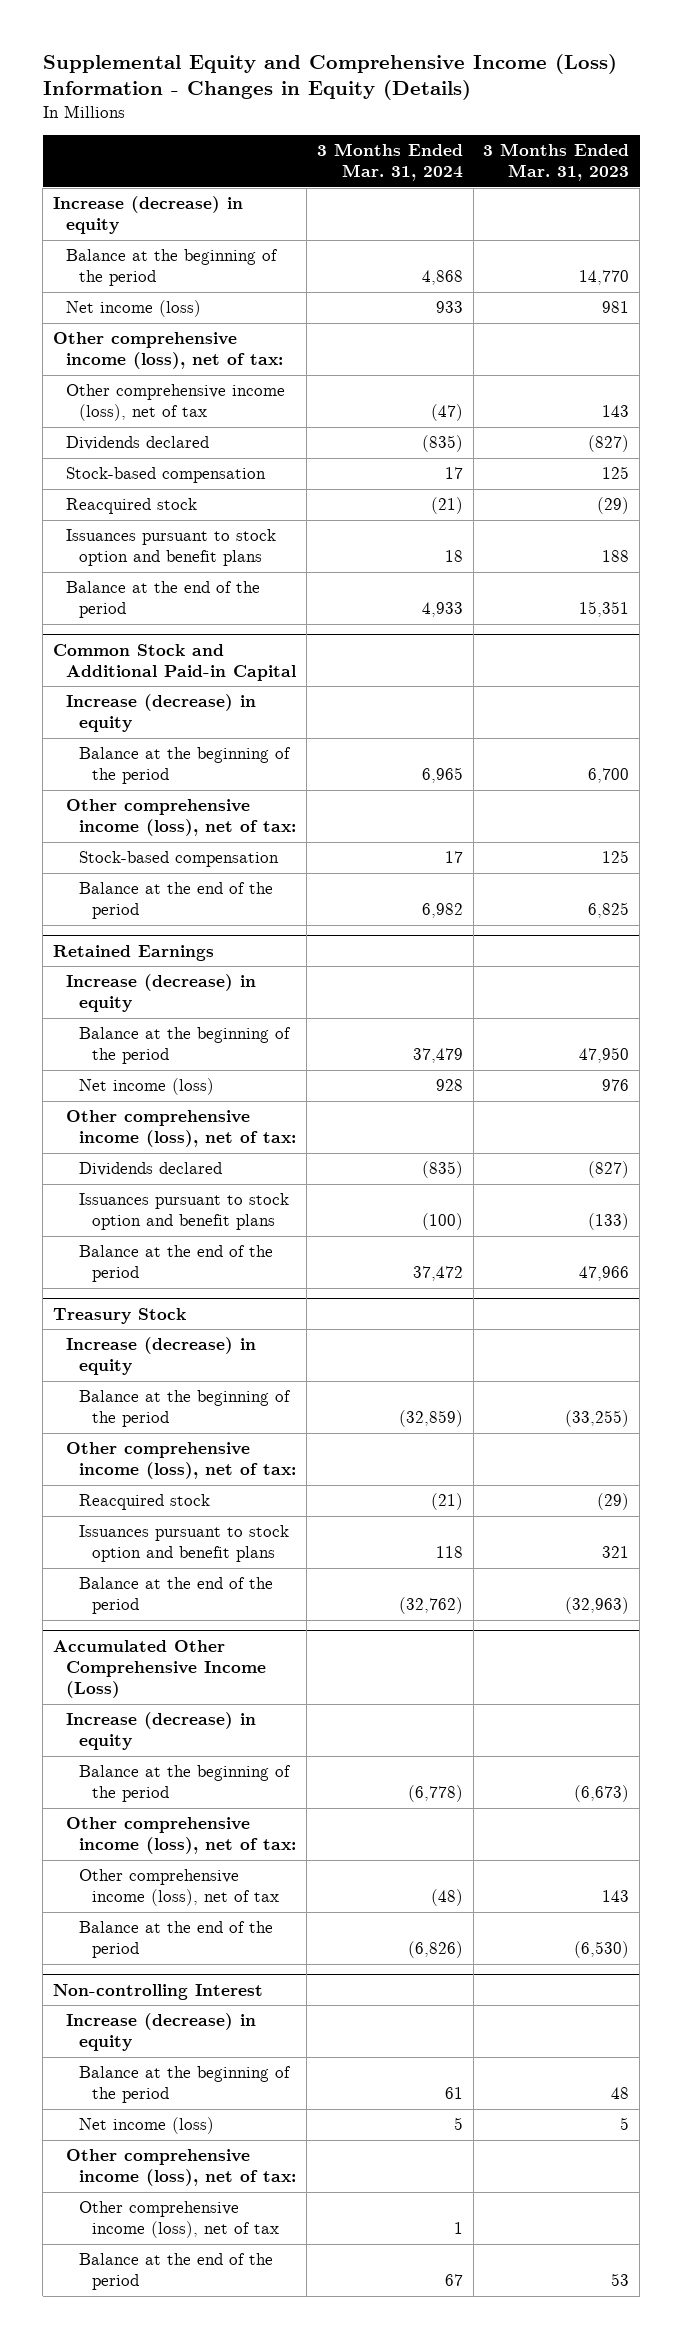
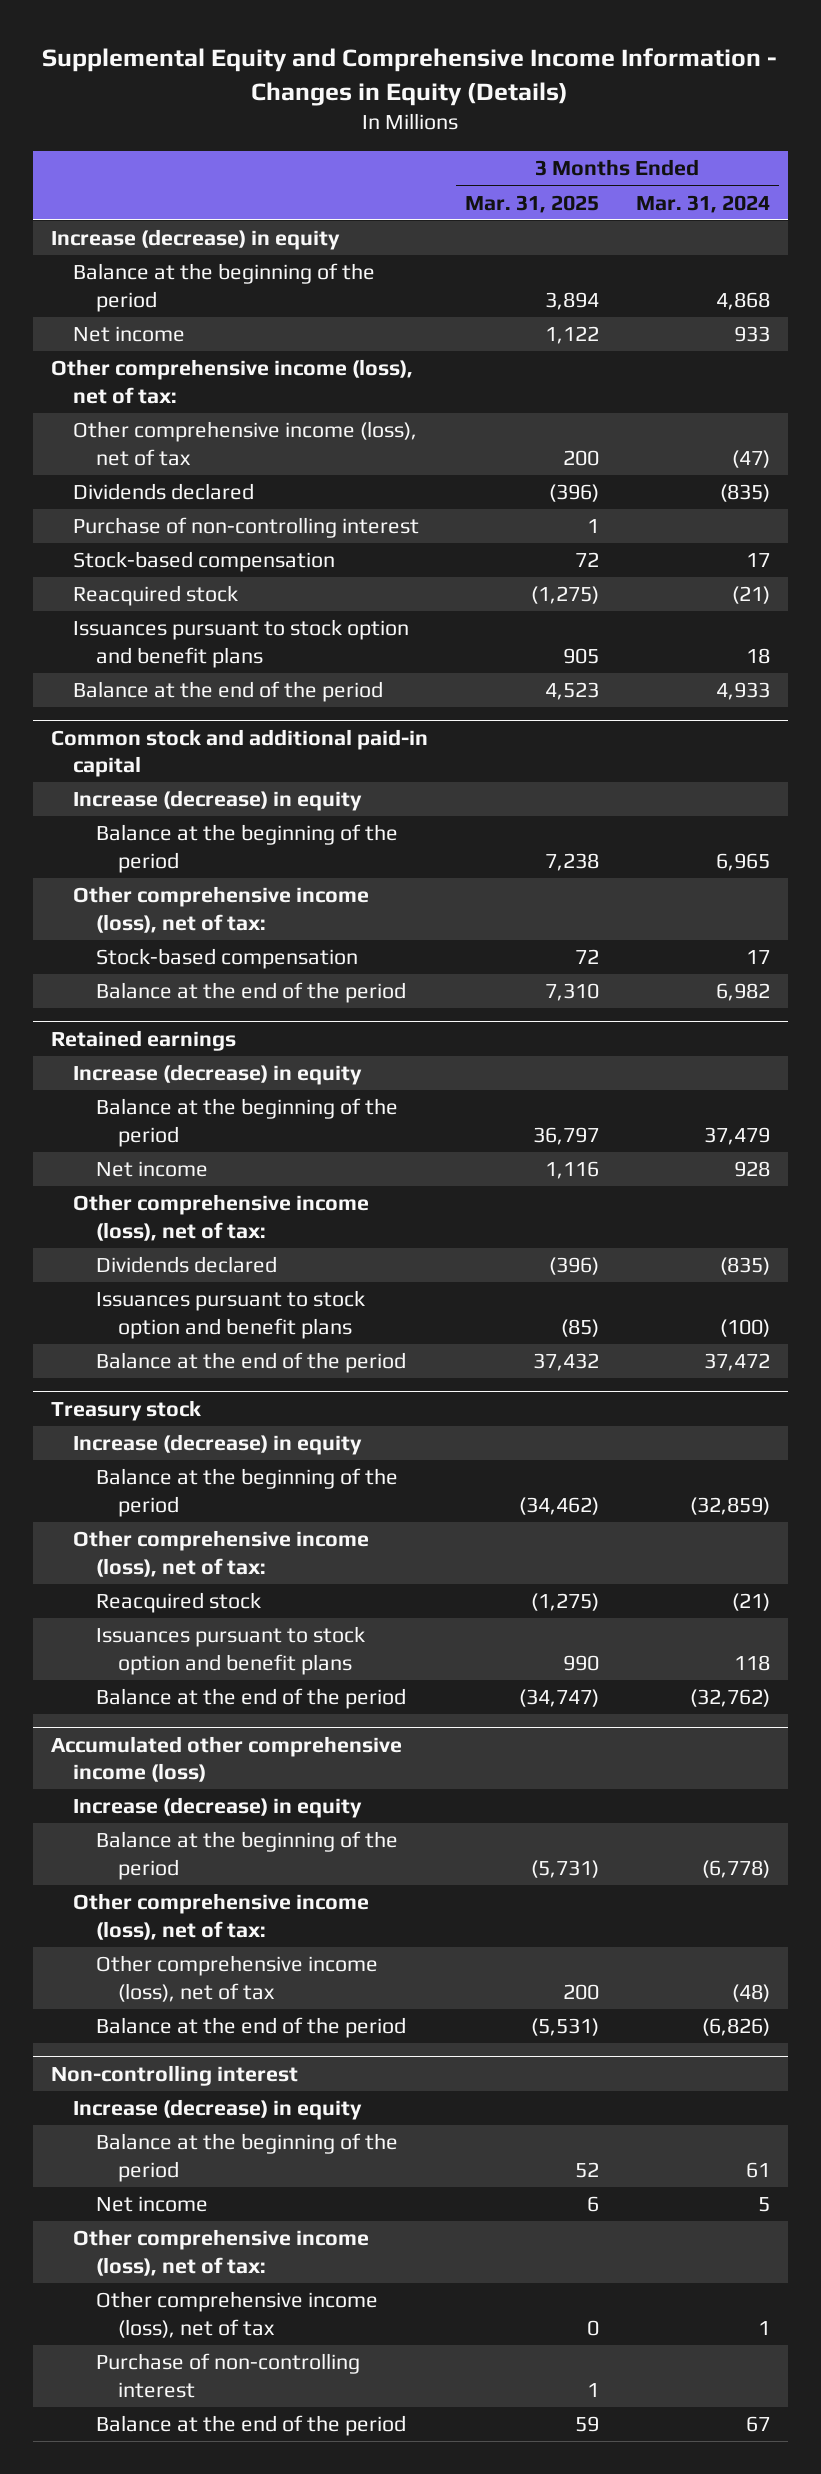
[42,53,617,101] Supplemental Equity and Comprehensive Income (Loss) Information - Changes in Equity (Details) -> [42,48,778,107] Supplemental Equity and Comprehensive Income Information - Changes in Equity (Details)
[483,143,630,182] 3 Months Ended Mar. 31, 2023 -> none
none -> [464,194,599,213] Mar. 31, 2025
[65,300,201,318] Net income (loss) -> [73,326,186,343] Net income
none -> [73,517,420,539] Purchase of non-controlling interest
[53,643,296,681] Common Stock and Additional Paid-in Capital -> [51,728,429,778] Common stock and additional paid-in capital
[53,944,215,961] Retained Earnings -> [51,1029,237,1051] Retained earnings
[78,1078,214,1096] Net income (loss) -> [95,1161,208,1178] Net income
[53,1307,187,1324] Treasury Stock -> [51,1399,202,1421] Treasury stock
[53,1639,266,1699] Accumulated Other Comprehensive Income (Loss) -> [51,1735,403,1783] Accumulated other comprehensive income (loss)
[53,1983,264,2000] Non-controlling Interest -> [51,2064,299,2086] Non-controlling interest
[78,2117,214,2135] Net income (loss) -> [95,2196,208,2213] Net income
none -> [95,2353,360,2398] Purchase of non-controlling interest

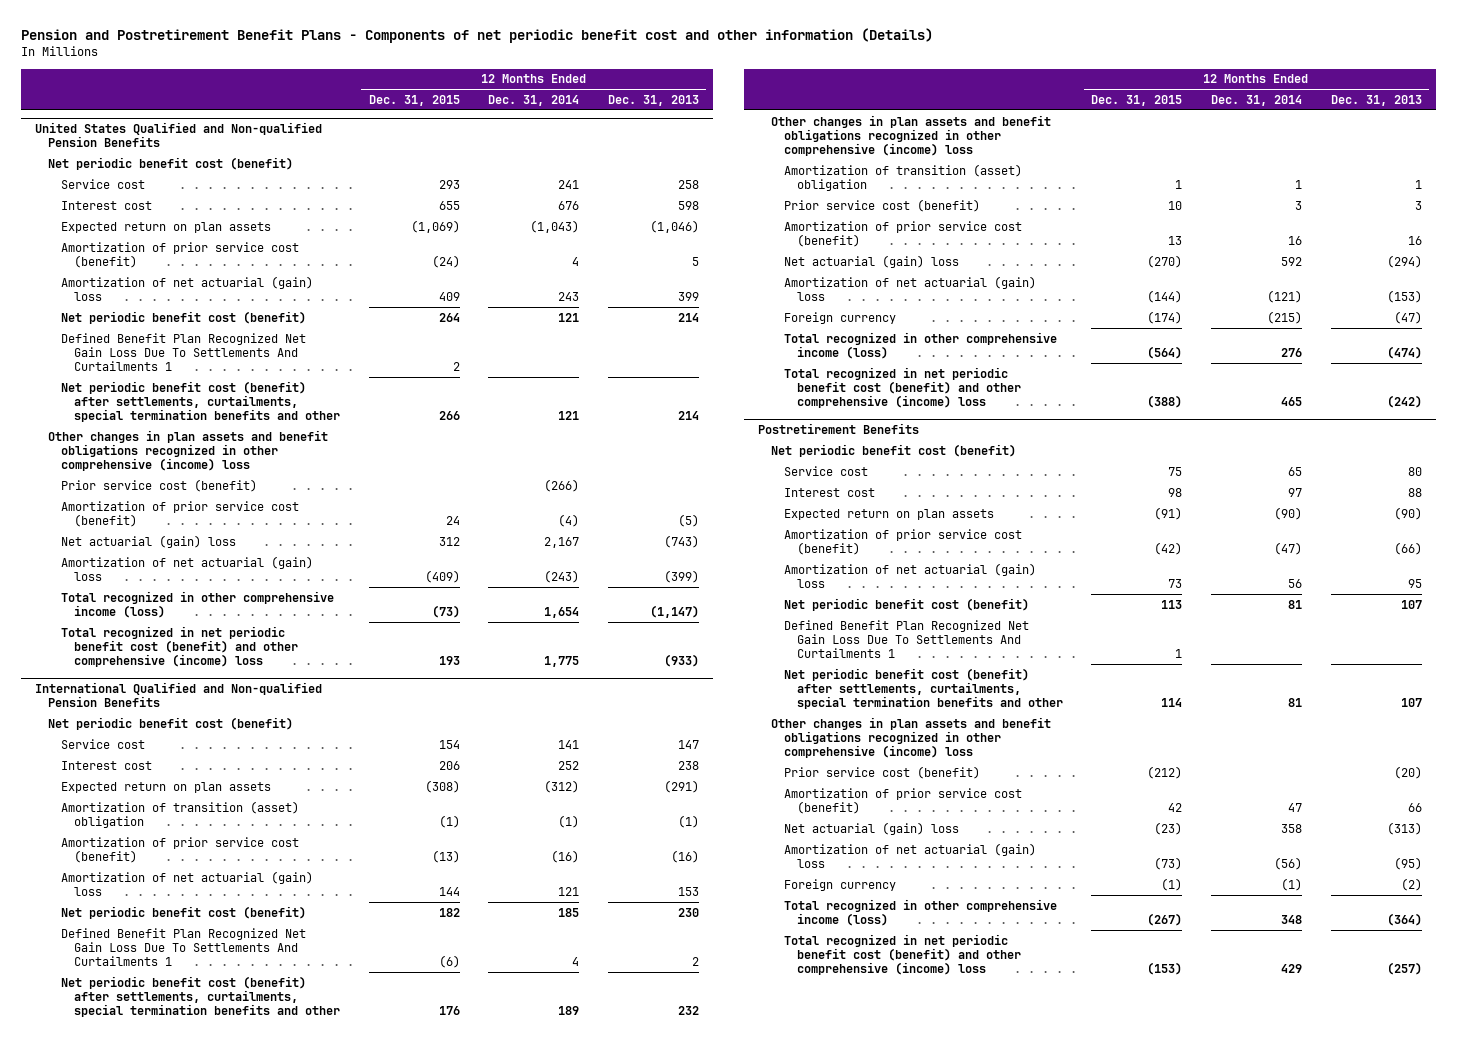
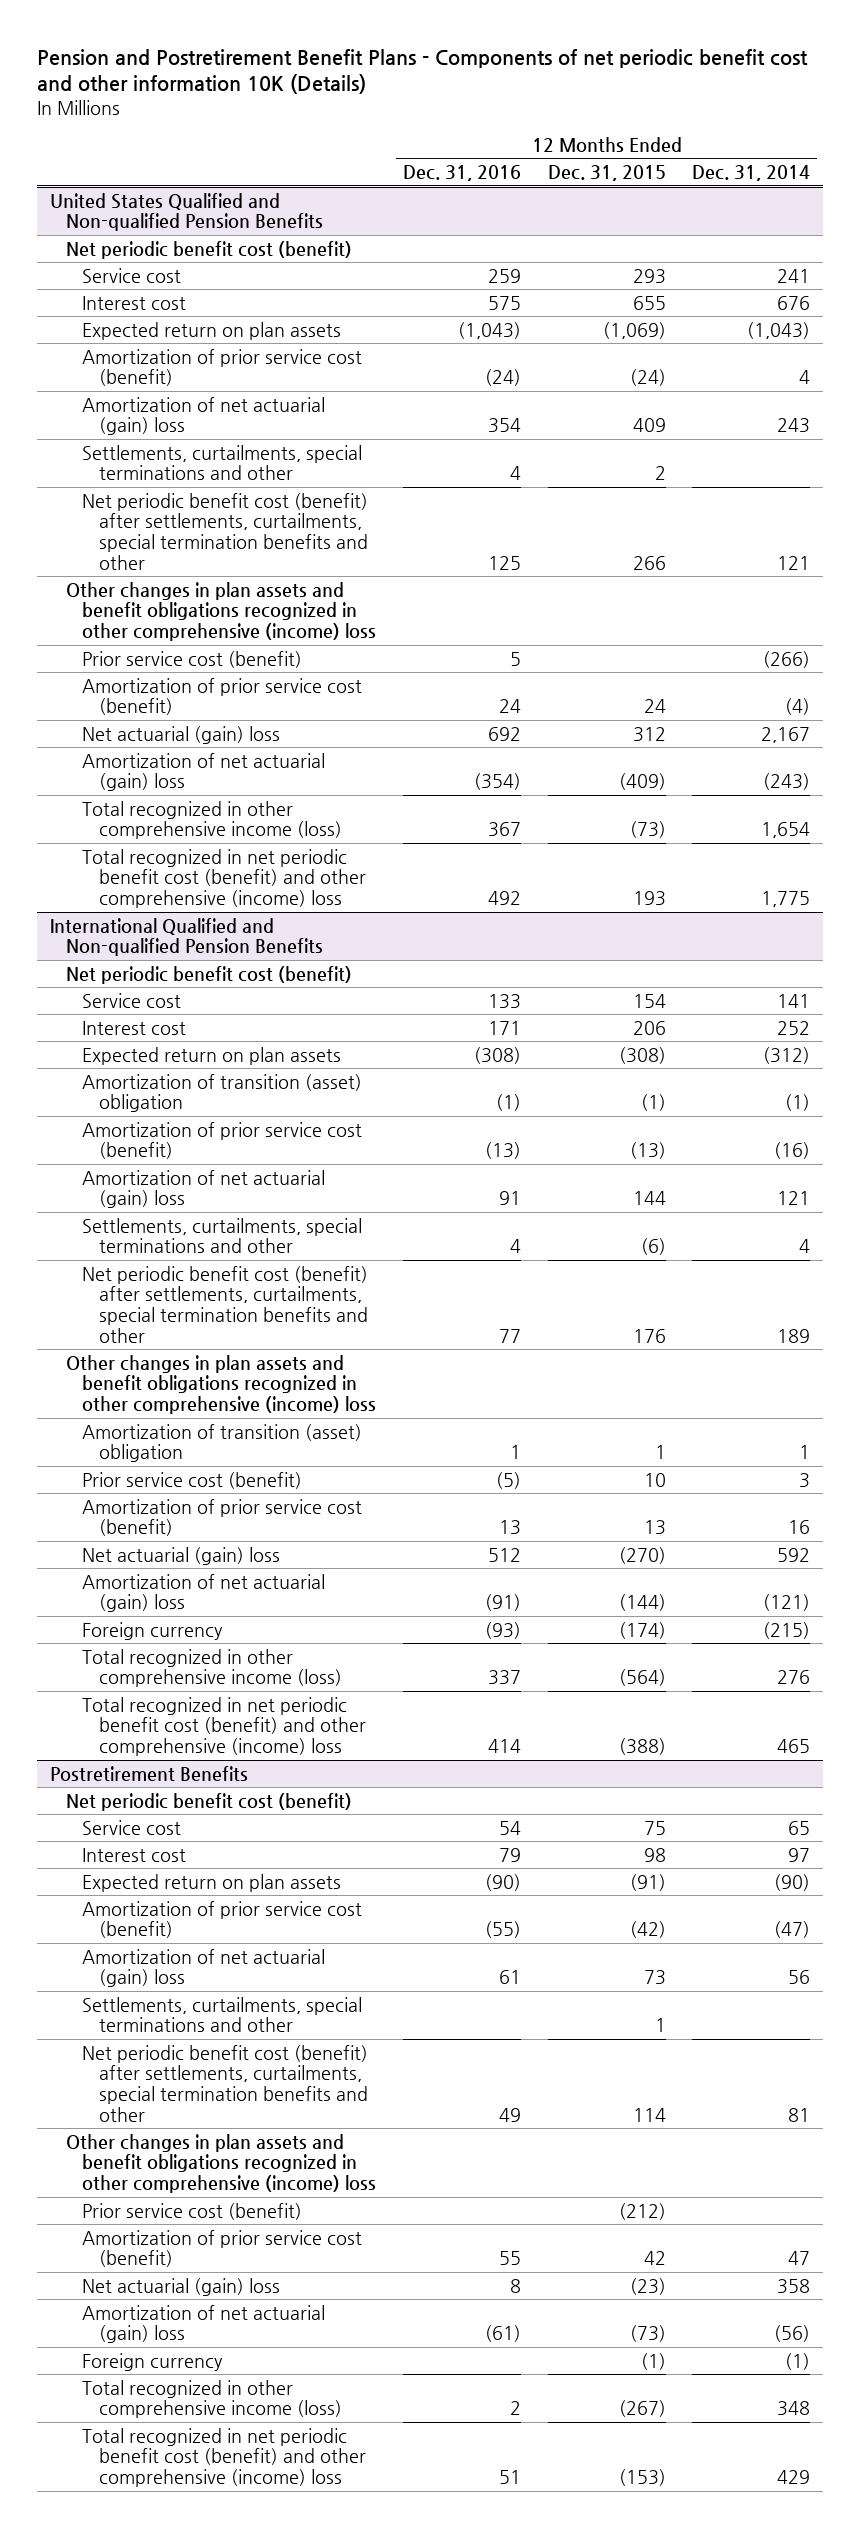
[21,27,934,43] Pension and Postretirement Benefit Plans - Components of net periodic benefit cost and other information (Details) -> [36,48,808,95] Pension and Postretirement Benefit Plans - Components of net periodic benefit cost and other information 10K (Details)
[607,95,699,107] Dec. 31, 2013 -> none
none -> [402,164,521,181] Dec. 31, 2016
[61,310,307,324] Net periodic benefit cost (benefit) -> none
[61,332,307,372] Defined Benefit Plan Recognized Net Gain Loss Due To Settlements And Curtailments 1 -> [82,444,363,481] Settlements, curtailments, special terminations and other
[61,905,307,919] Net periodic benefit cost (benefit) -> none
[61,927,307,967] Defined Benefit Plan Recognized Net Gain Loss Due To Settlements And Curtailments 1 -> [82,1217,363,1254] Settlements, curtailments, special terminations and other
[783,597,1029,611] Net periodic benefit cost (benefit) -> none
[783,619,1029,659] Defined Benefit Plan Recognized Net Gain Loss Due To Settlements And Curtailments 1 -> [82,1996,363,2033] Settlements, curtailments, special terminations and other

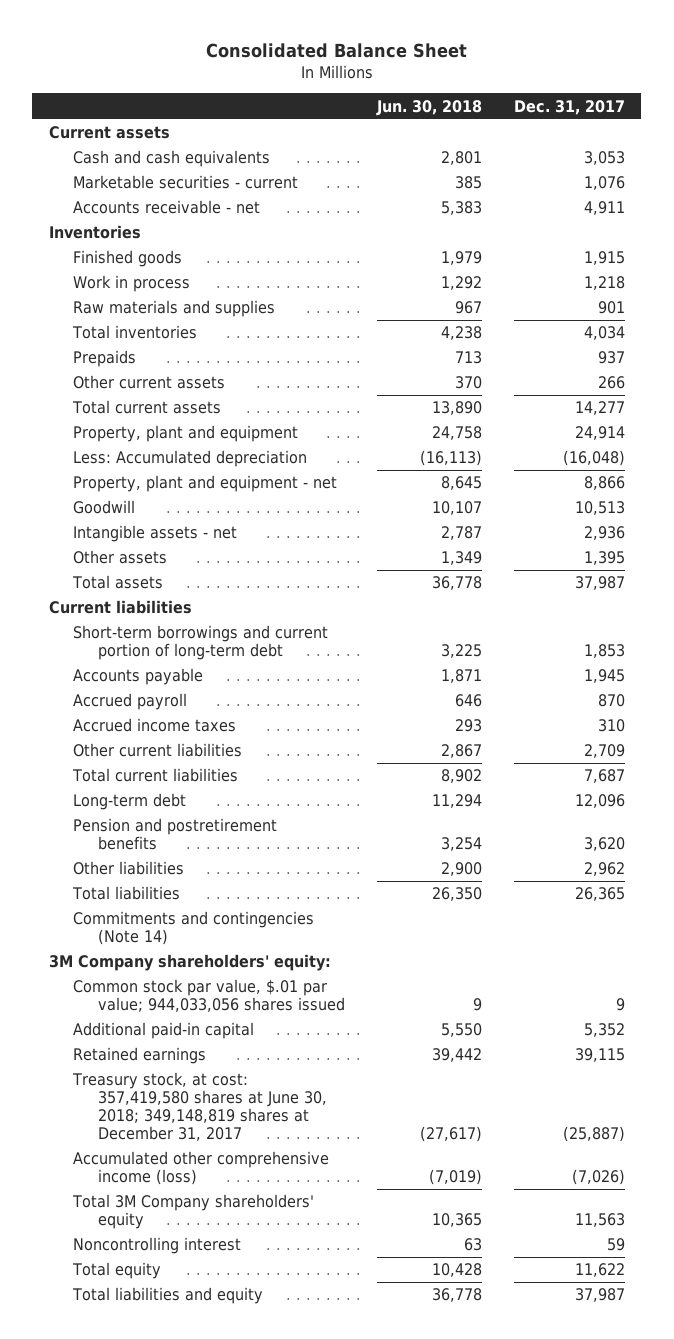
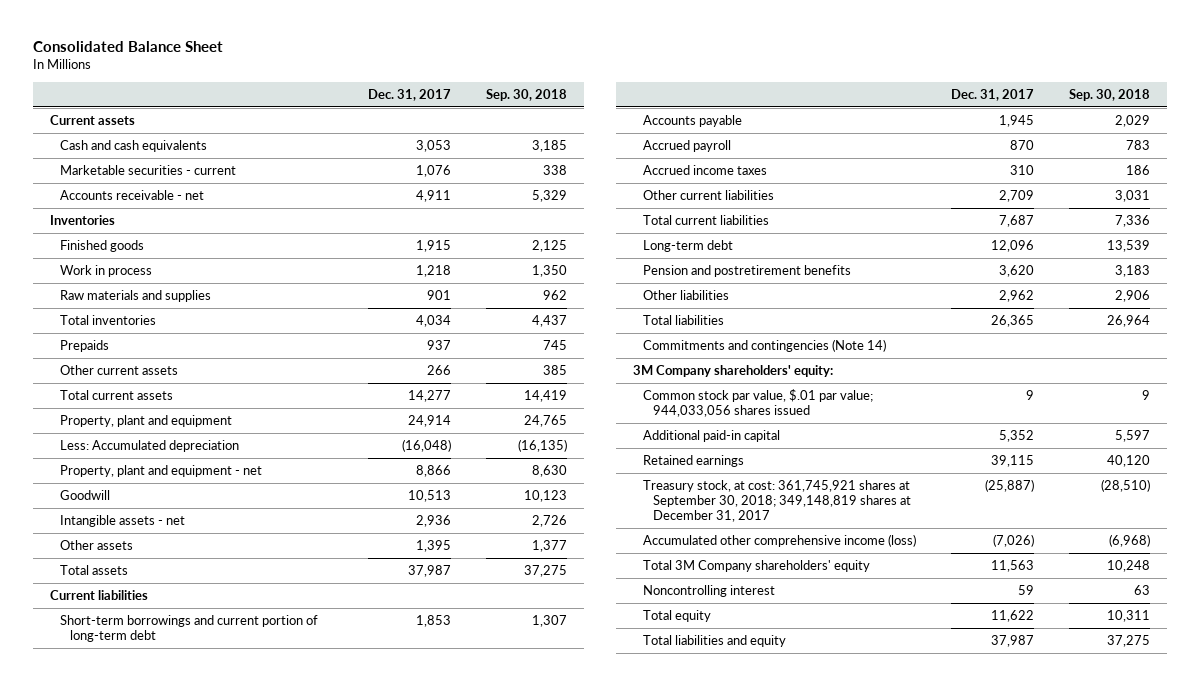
[375,99,482,116] Jun. 30, 2018 -> none
none -> [485,88,567,101] Sep. 30, 2018
[72,1072,327,1142] Treasury stock, at cost: 357,419,580 shares at June 30, 2018; 349,148,819 shares at December 31, 2017 -> [643,479,911,523] Treasury stock, at cost: 361,745,921 shares at September 30, 2018; 349,148,819 shares at December 31, 2017

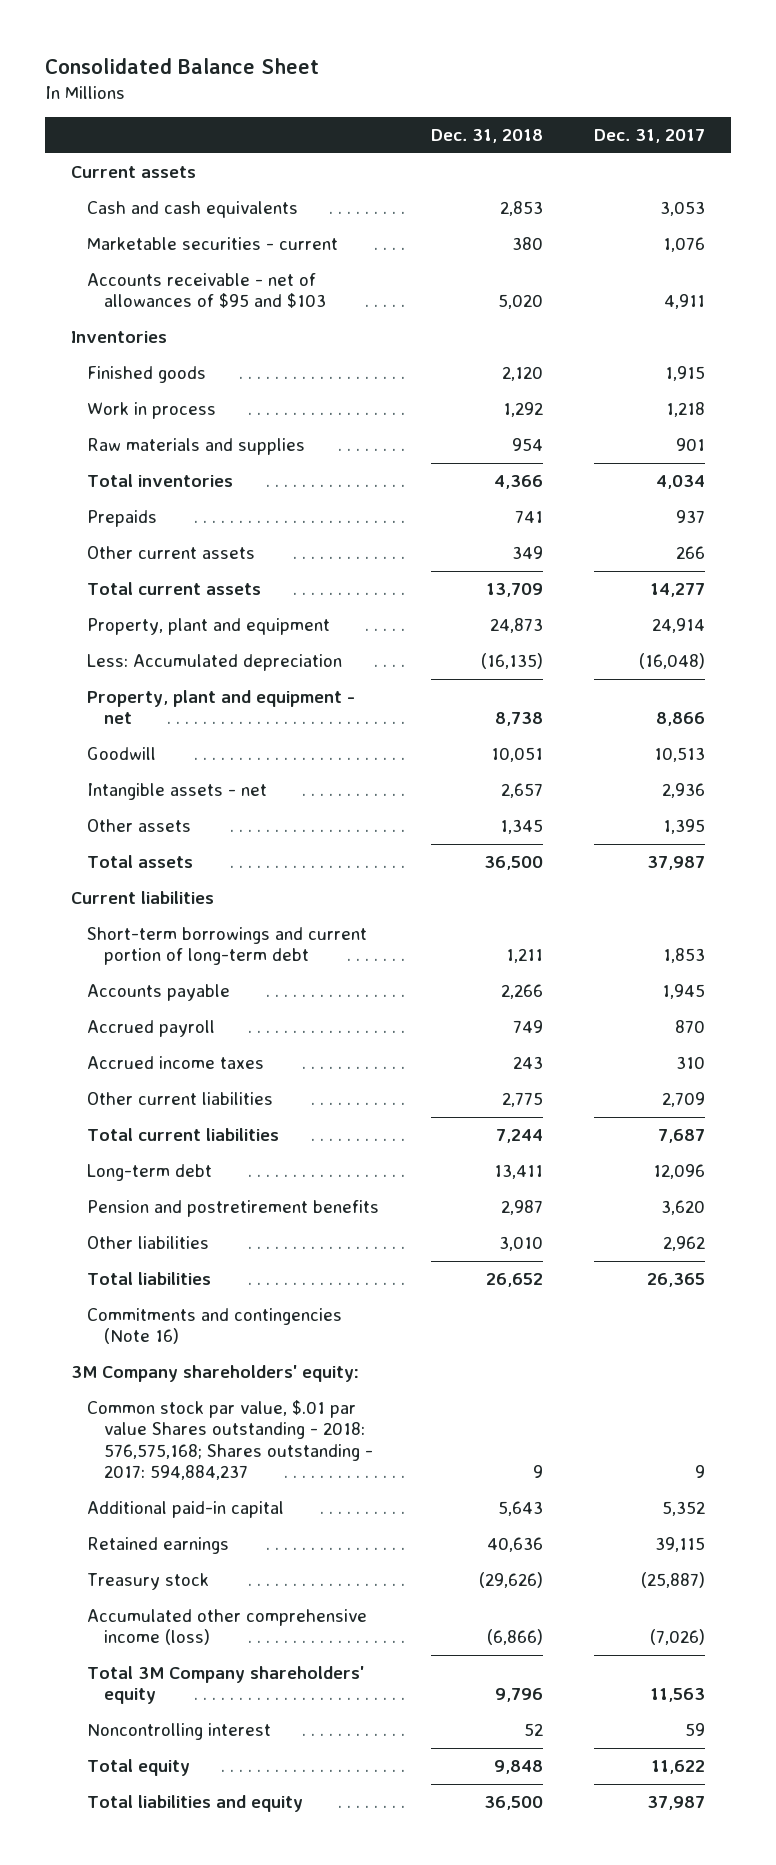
[485,88,567,101] Sep. 30, 2018 -> none
none -> [430,129,543,144] Dec. 31, 2018
[60,189,205,200] Accounts receivable - net -> [87,273,326,309] Accounts receivable - net of allowances of $95 and $103
[643,338,887,352] Commitments and contingencies (Note 14) -> [87,1308,343,1345] Commitments and contingencies (Note 16)
[643,388,874,418] Common stock par value, $.01 par value; 944,033,056 shares issued -> [87,1400,373,1481] Common stock par value, $.01 par value Shares outstanding - 2018: 576,575,168; Shares outstanding - 2017: 594,884,237
[643,479,911,523] Treasury stock, at cost: 361,745,921 shares at September 30, 2018; 349,148,819 shares at December 31, 2017 -> [87,1573,210,1591] Treasury stock

